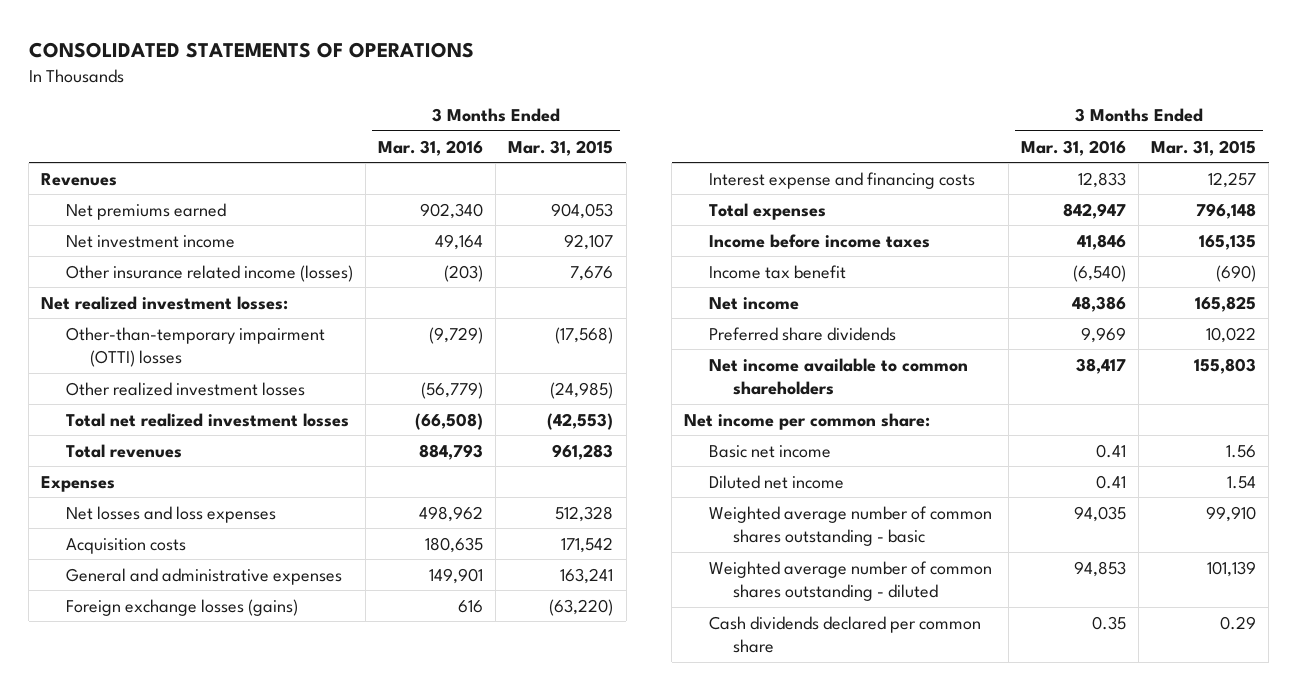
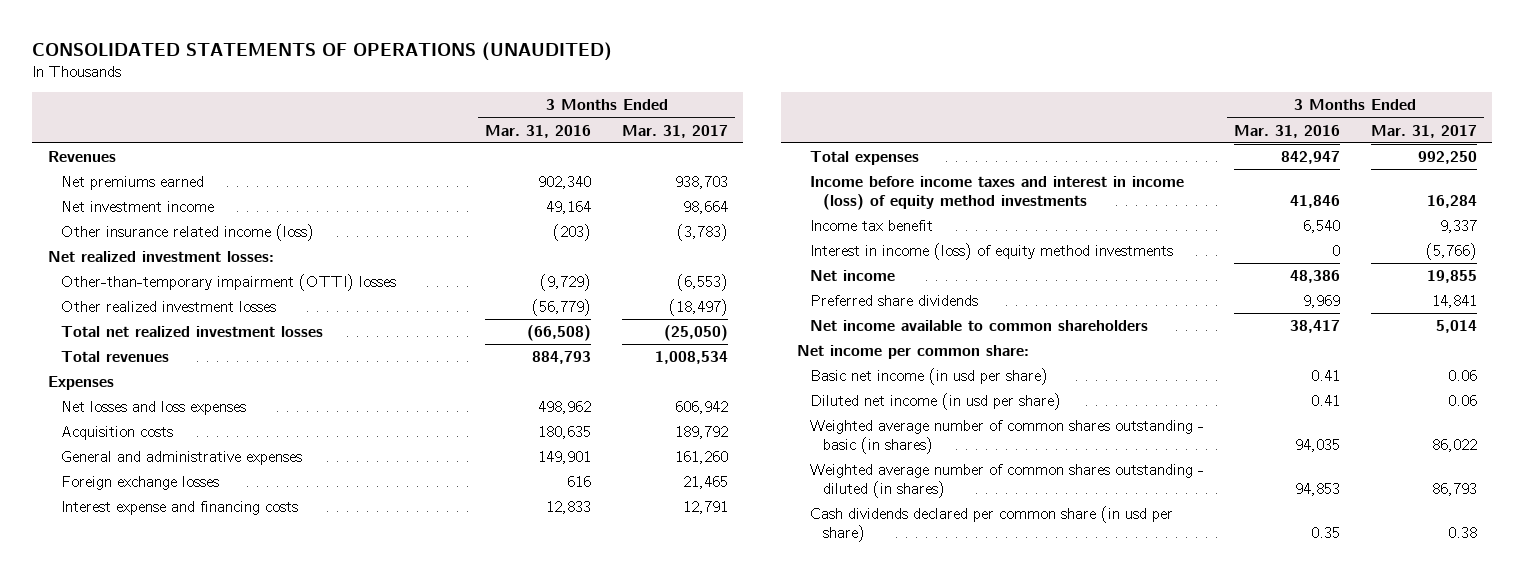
[28,41,474,58] CONSOLIDATED STATEMENTS OF OPERATIONS -> [32,42,613,62] CONSOLIDATED STATEMENTS OF OPERATIONS (UNAUDITED)
[508,139,614,156] Mar. 31, 2015 -> none
none -> [621,124,728,138] Mar. 31, 2017
[65,264,353,282] Other insurance related income (losses) -> [60,223,314,241] Other insurance related income (loss)
[65,598,298,616] Foreign exchange losses (gains) -> [60,475,219,490] Foreign exchange losses
[708,233,930,248] Income before income taxes -> [809,175,1184,210] Income before income taxes and interest in income (loss) of equity method investments
[1072,264,1126,282] (6,540) -> [1303,219,1341,233] 6,540
none -> [809,242,1173,260] Interest in income (loss) of equity method investments
[708,444,831,458] Basic net income -> [809,367,1048,385] Basic net income (in usd per share)
[708,474,844,489] Diluted net income -> [809,392,1061,410] Diluted net income (in usd per share)
[708,505,992,546] Weighted average number of common shares outstanding - basic -> [809,419,1204,454] Weighted average number of common shares outstanding - basic (in shares)
[708,560,992,601] Weighted average number of common shares outstanding - diluted -> [809,463,1204,498] Weighted average number of common shares outstanding - diluted (in shares)
[708,615,981,653] Cash dividends declared per common share -> [809,505,1173,542] Cash dividends declared per common share (in usd per share)

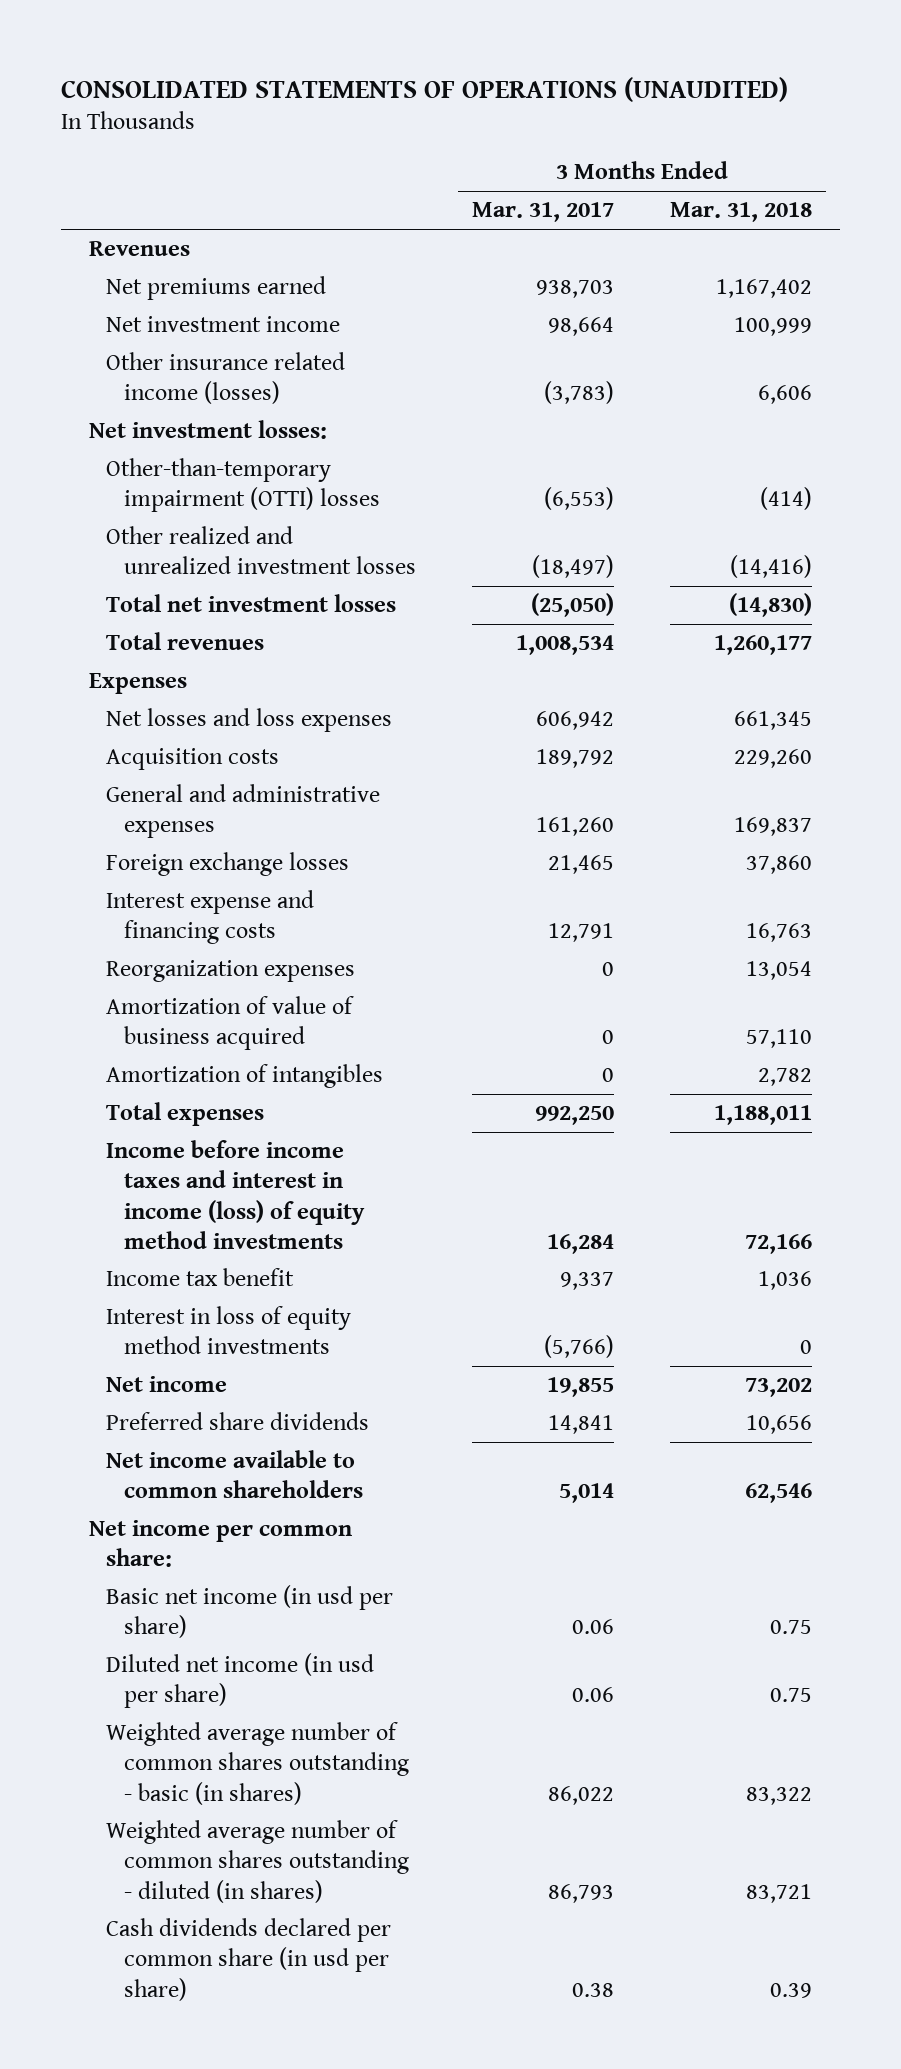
[485,124,592,138] Mar. 31, 2016 -> none
none -> [669,202,812,223] Mar. 31, 2018
[60,223,314,241] Other insurance related income (loss) -> [106,352,346,405] Other insurance related income (losses)
[47,250,274,262] Net realized investment losses: -> [88,420,327,440] Net investment losses:
[60,300,276,312] Other realized investment losses -> [106,526,416,575] Other realized and unrealized investment losses
[60,325,323,337] Total net realized investment losses -> [106,594,397,613] Total net investment losses
none -> [106,960,356,983] Reorganization expenses
none -> [106,996,355,1051] Amortization of value of business acquired
none -> [106,1064,384,1089] Amortization of intangibles
[809,242,1173,260] Interest in income (loss) of equity method investments -> [106,1306,352,1355] Interest in loss of equity method investments

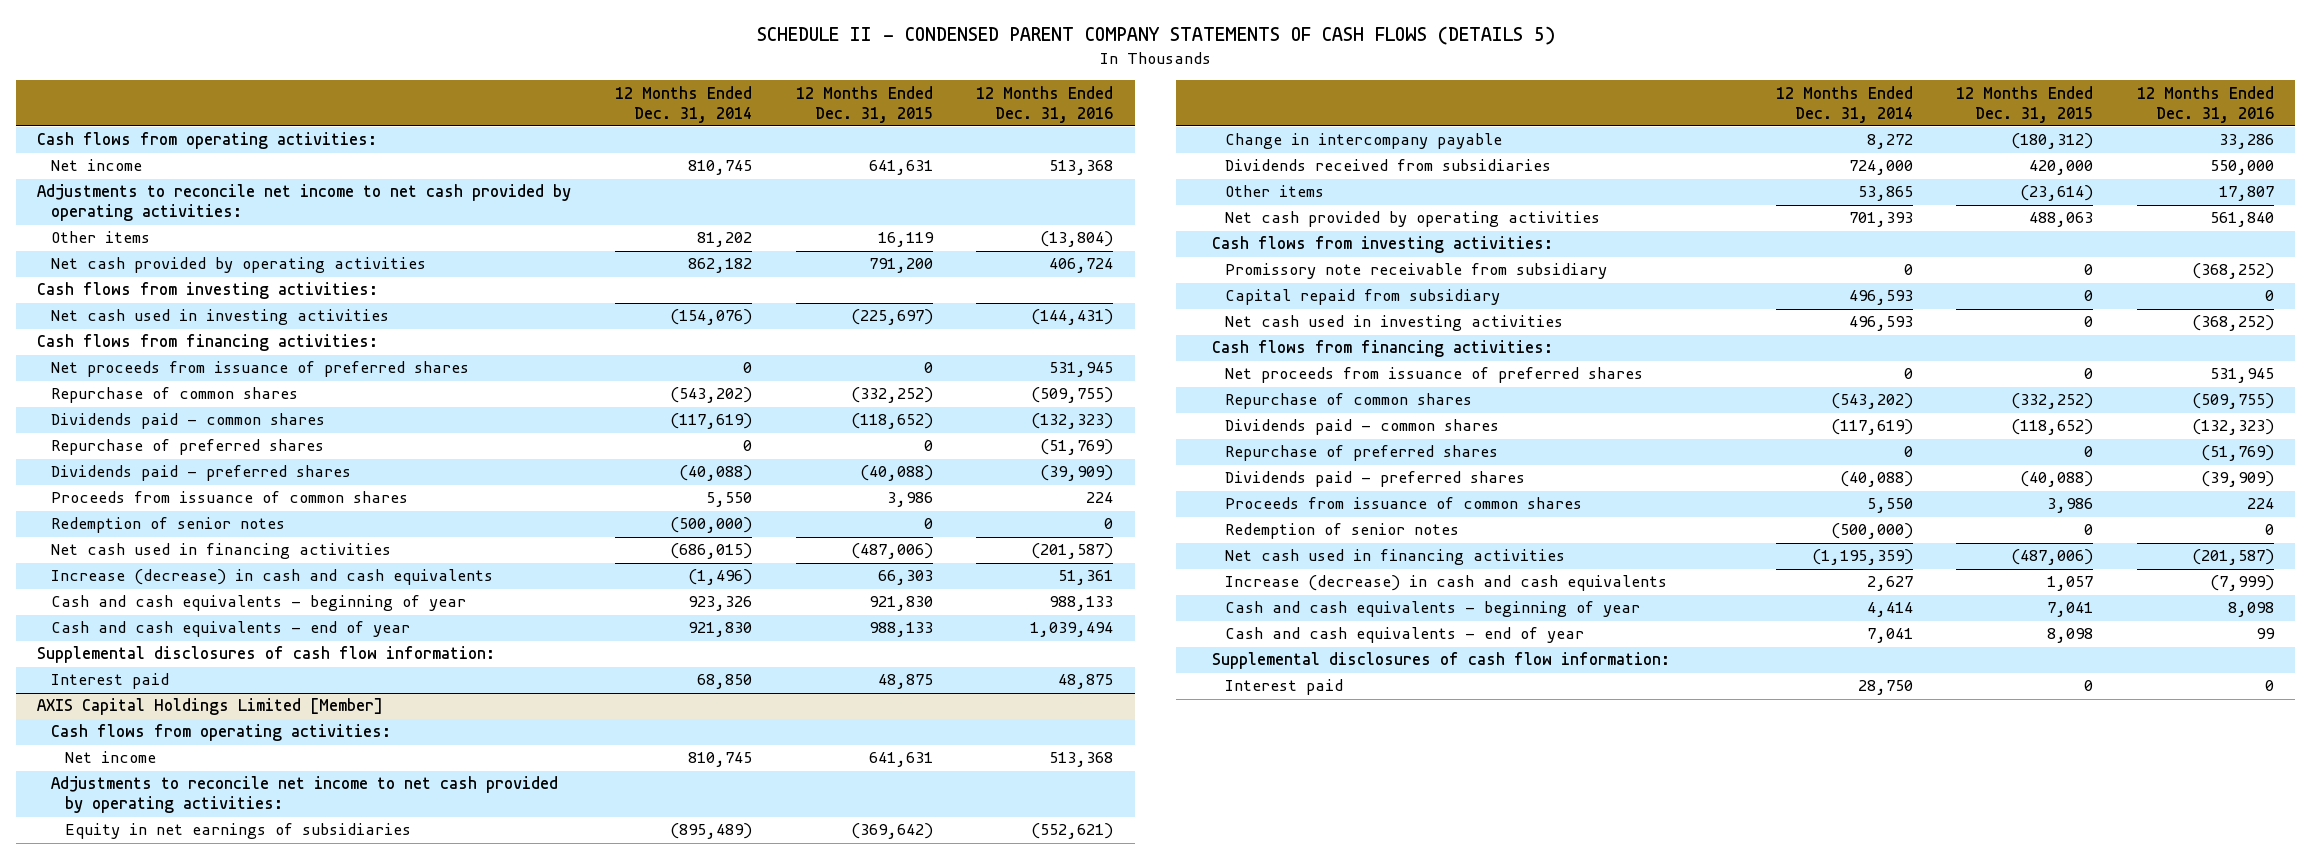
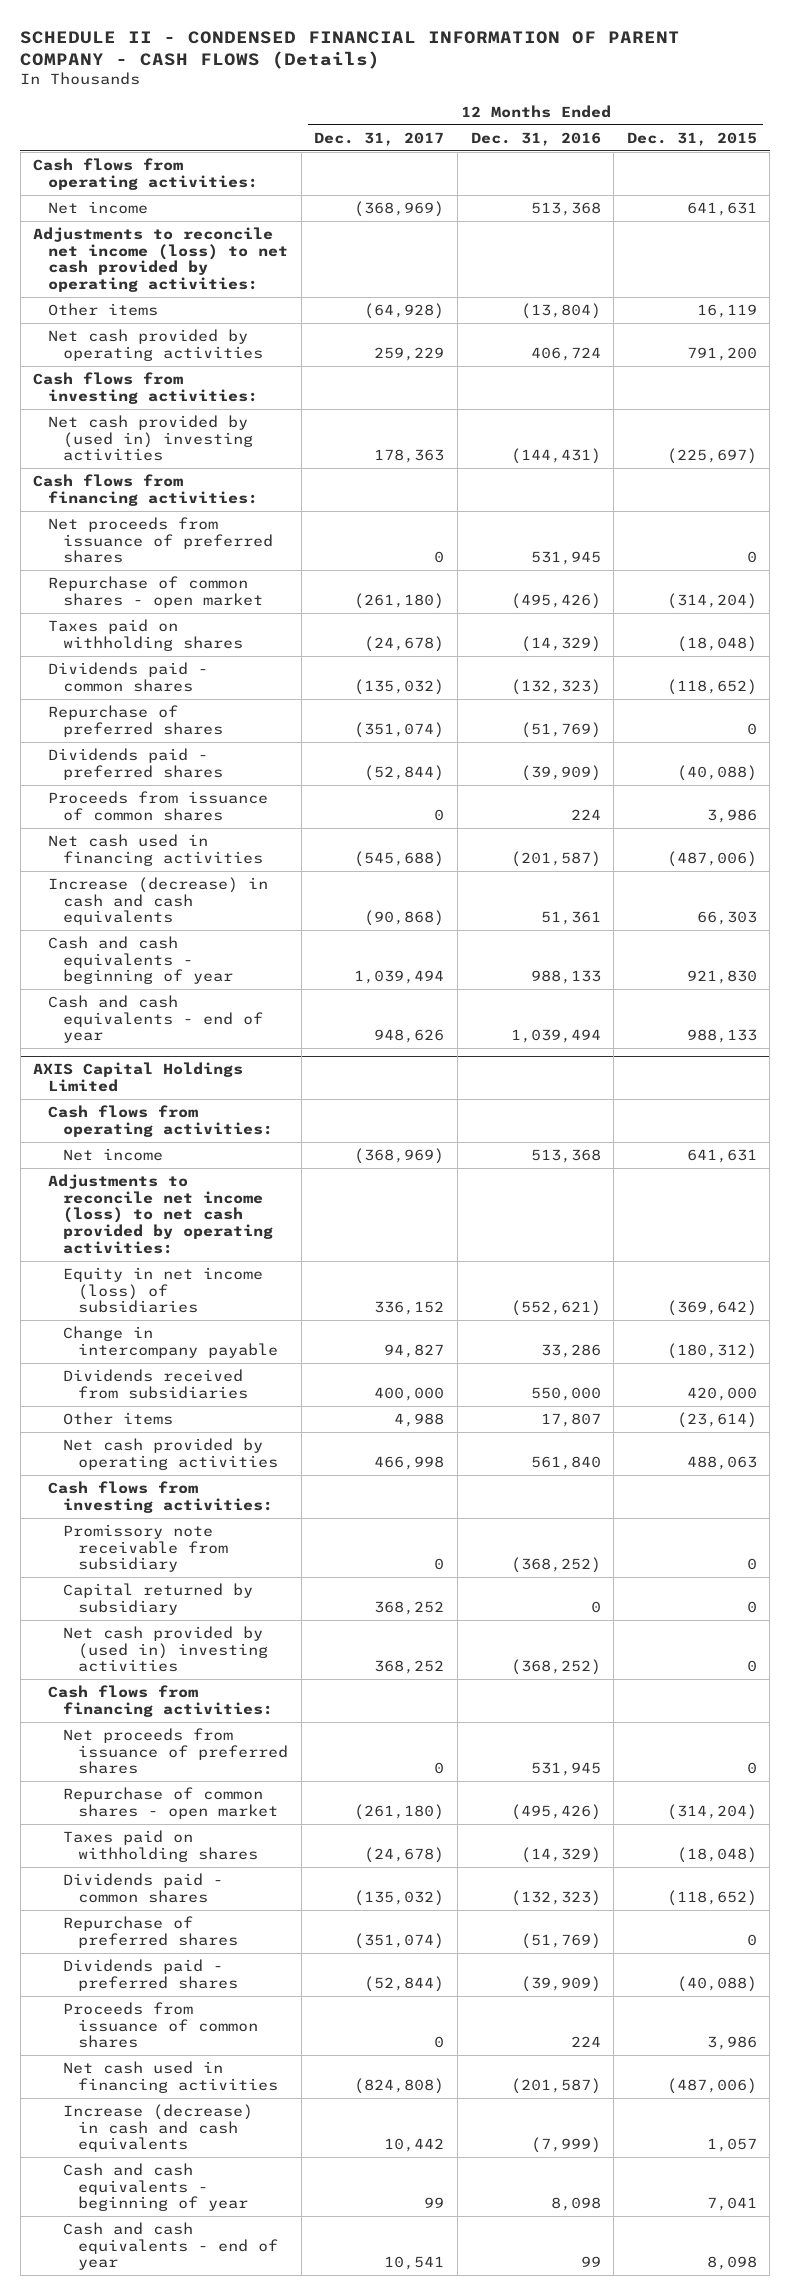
[756,26,1555,46] SCHEDULE II - CONDENSED PARENT COMPANY STATEMENTS OF CASH FLOWS (DETAILS 5) -> [20,30,681,70] SCHEDULE II - CONDENSED FINANCIAL INFORMATION OF PARENT COMPANY - CASH FLOWS (Details)
[615,85,753,123] 12 Months Ended Dec. 31, 2014 -> none
none -> [314,131,445,146] Dec. 31, 2017
[37,184,572,222] Adjustments to reconcile net income to net cash provided by operating activities: -> [33,227,289,293] Adjustments to reconcile net income (loss) to net cash provided by operating activities:
[51,309,390,326] Net cash used in investing activities -> [48,415,254,462] Net cash provided by (used in) investing activities
[51,387,299,404] Repurchase of common shares -> [48,576,264,608] Repurchase of common shares - open market
[850,387,933,404] (332,252) -> [666,592,757,609] (314,204)
[1031,387,1114,404] (509,755) -> [510,592,601,609] (495,426)
none -> [48,619,244,651] Taxes paid on withholding shares
[51,517,286,534] Redemption of senior notes -> none
[37,646,496,664] Supplemental disclosures of cash flow information: -> none
[51,673,170,690] Interest paid -> none
[37,698,384,716] AXIS Capital Holdings Limited [Member] -> [33,1062,244,1093] AXIS Capital Holdings Limited
[51,776,559,814] Adjustments to reconcile net income to net cash provided by operating activities: -> [48,1174,274,1254] Adjustments to reconcile net income (loss) to net cash provided by operating activities:
[64,823,411,840] Equity in net earnings of subsidiaries -> [63,1267,264,1314] Equity in net income (loss) of subsidiaries
[1225,289,1501,306] Capital repaid from subsidiary -> [63,1583,254,1615] Capital returned by subsidiary
[1225,315,1564,332] Net cash used in investing activities -> [63,1626,269,1673] Net cash provided by (used in) investing activities
[1225,393,1473,410] Repurchase of common shares -> [63,1787,279,1819] Repurchase of common shares - open market
[2011,393,2094,410] (332,252) -> [666,1803,757,1820] (314,204)
[2191,393,2274,410] (509,755) -> [510,1803,601,1820] (495,426)
none -> [63,1830,259,1862] Taxes paid on withholding shares
[1225,523,1460,540] Redemption of senior notes -> none
[1211,652,1670,670] Supplemental disclosures of cash flow information: -> none
[1225,679,1344,696] Interest paid -> none

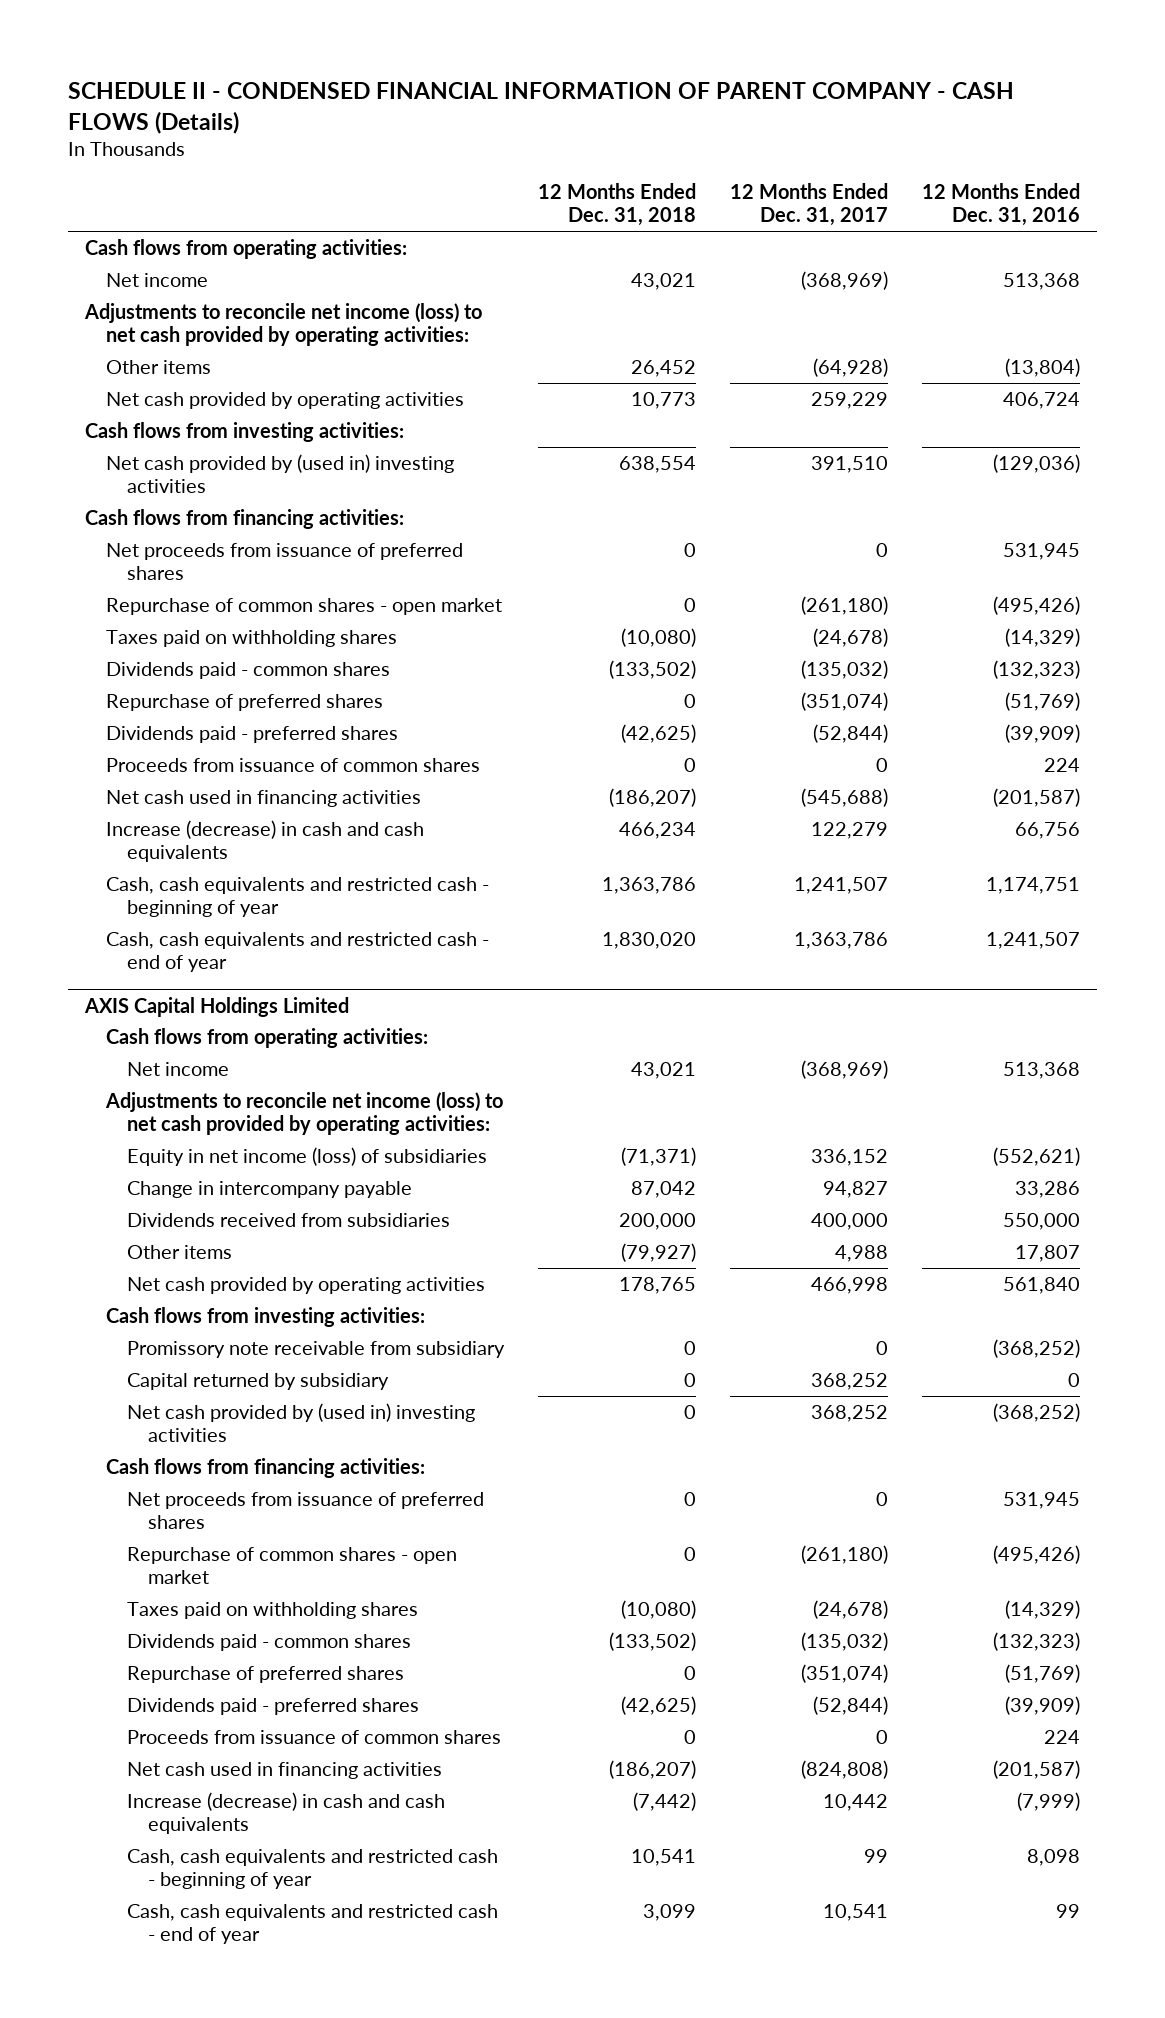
[626,131,757,146] Dec. 31, 2015 -> none
none -> [538,183,697,227] 12 Months Ended Dec. 31, 2018
[374,449,445,464] 178,363 -> [811,455,889,473] 391,510
[510,448,601,465] (144,431) -> [993,453,1081,473] (129,036)
[364,910,445,927] (90,868) -> [811,821,889,839] 122,279
[540,911,601,926] 51,361 -> [1015,821,1081,839] 66,756
[48,936,234,985] Cash and cash equivalents - beginning of year -> [106,876,490,918] Cash, cash equivalents and restricted cash - beginning of year
[354,970,445,985] 1,039,494 -> [794,876,889,894] 1,241,507
[530,970,601,985] 988,133 -> [986,876,1081,894] 1,174,751
[48,995,264,1044] Cash and cash equivalents - end of year -> [106,931,490,973] Cash, cash equivalents and restricted cash - end of year
[374,1029,445,1044] 948,626 -> [794,931,889,949] 1,363,786
[510,1029,601,1044] 1,039,494 -> [986,931,1081,949] 1,241,507
[63,2163,249,2212] Cash and cash equivalents - beginning of year -> [126,1848,498,1890] Cash, cash equivalents and restricted cash - beginning of year
[63,2222,279,2271] Cash and cash equivalents - end of year -> [126,1903,498,1945] Cash, cash equivalents and restricted cash - end of year

